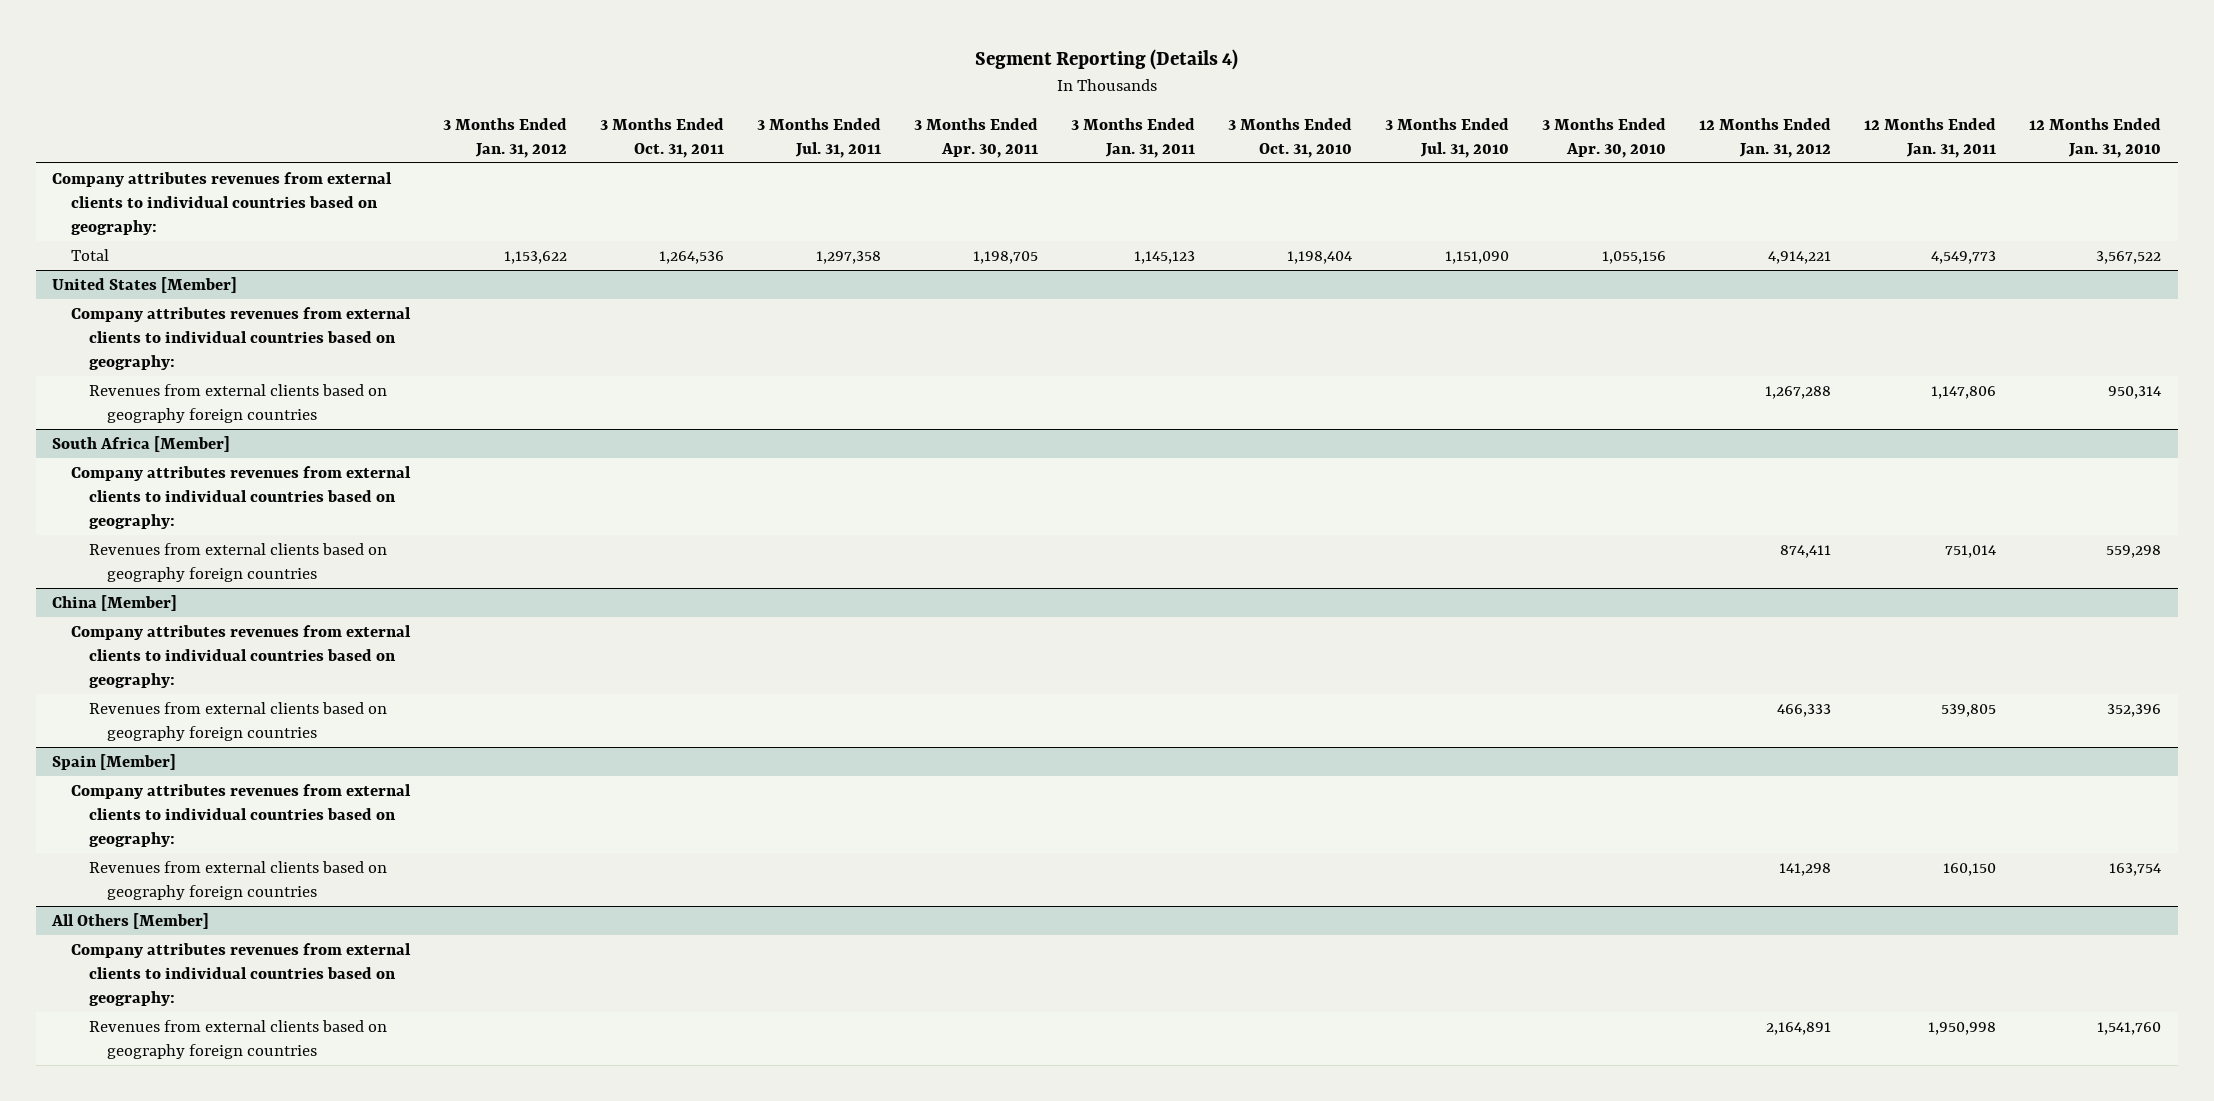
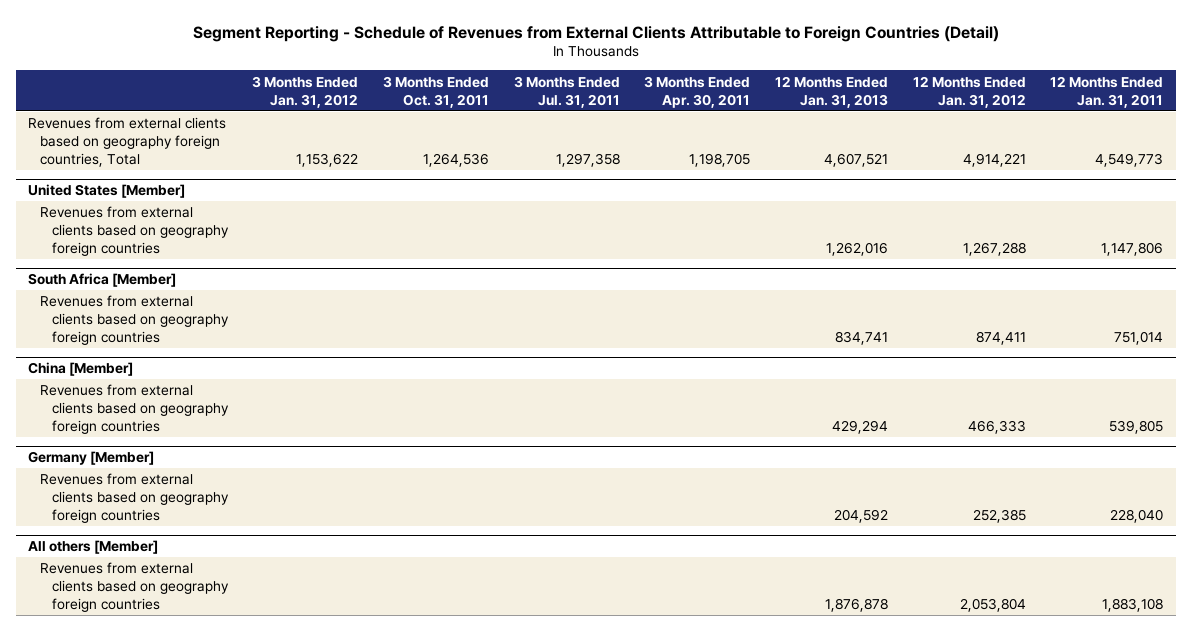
[974,49,1238,71] Segment Reporting (Details 4) -> [192,25,999,42] Segment Reporting - Schedule of Revenues from External Clients Attributable to Foreign Countries (Detail)
[1070,117,1195,158] 3 Months Ended Jan. 31, 2011 -> none
[1227,117,1352,158] 3 Months Ended Oct. 31, 2010 -> none
[1384,117,1509,158] 3 Months Ended Jul. 31, 2010 -> none
[1542,117,1667,158] 3 Months Ended Apr. 30, 2010 -> none
[2029,117,2162,158] 12 Months Ended Jan. 31, 2010 -> none
none -> [775,75,889,108] 12 Months Ended Jan. 31, 2013
[52,171,393,235] Company attributes revenues from external clients to individual countries based on geography: -> none
[70,248,109,261] Total -> [28,117,227,168] Revenues from external clients based on geography foreign countries, Total
[70,306,411,370] Company attributes revenues from external clients to individual countries based on geography: -> none
[70,465,411,529] Company attributes revenues from external clients to individual countries based on geography: -> none
[70,624,411,688] Company attributes revenues from external clients to individual countries based on geography: -> none
[52,753,177,770] Spain [Member] -> none
[70,783,411,847] Company attributes revenues from external clients to individual countries based on geography: -> none
[70,942,411,1006] Company attributes revenues from external clients to individual countries based on geography: -> none
none -> [28,451,155,466] Germany [Member]
[1779,862,1832,876] 141,298 -> [972,509,1026,524] 252,385
[1943,862,1997,876] 160,150 -> [1110,509,1164,524] 228,040
[51,912,210,929] All Others [Member] -> [28,540,159,555] All others [Member]
[1766,1021,1832,1035] 2,164,891 -> [959,598,1026,613] 2,053,804
[1928,1021,1997,1035] 1,950,998 -> [1102,598,1164,613] 1,883,108

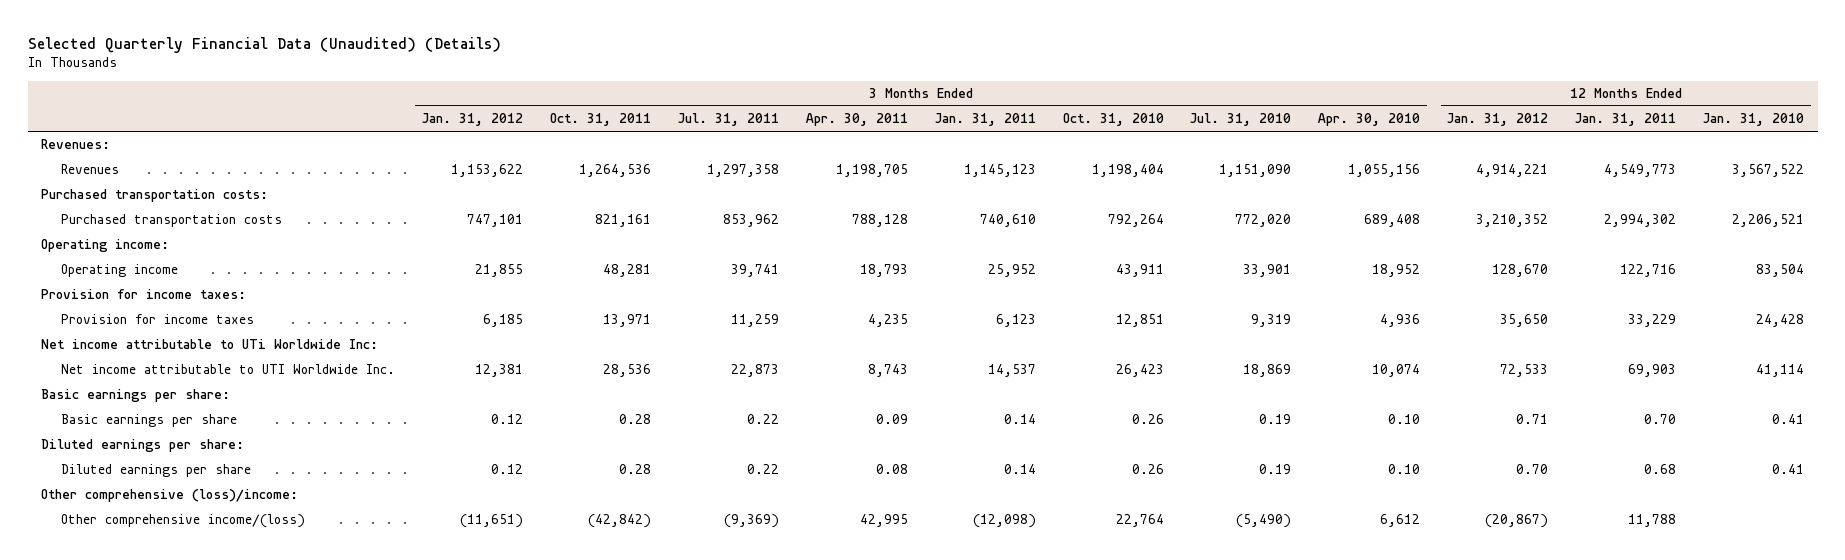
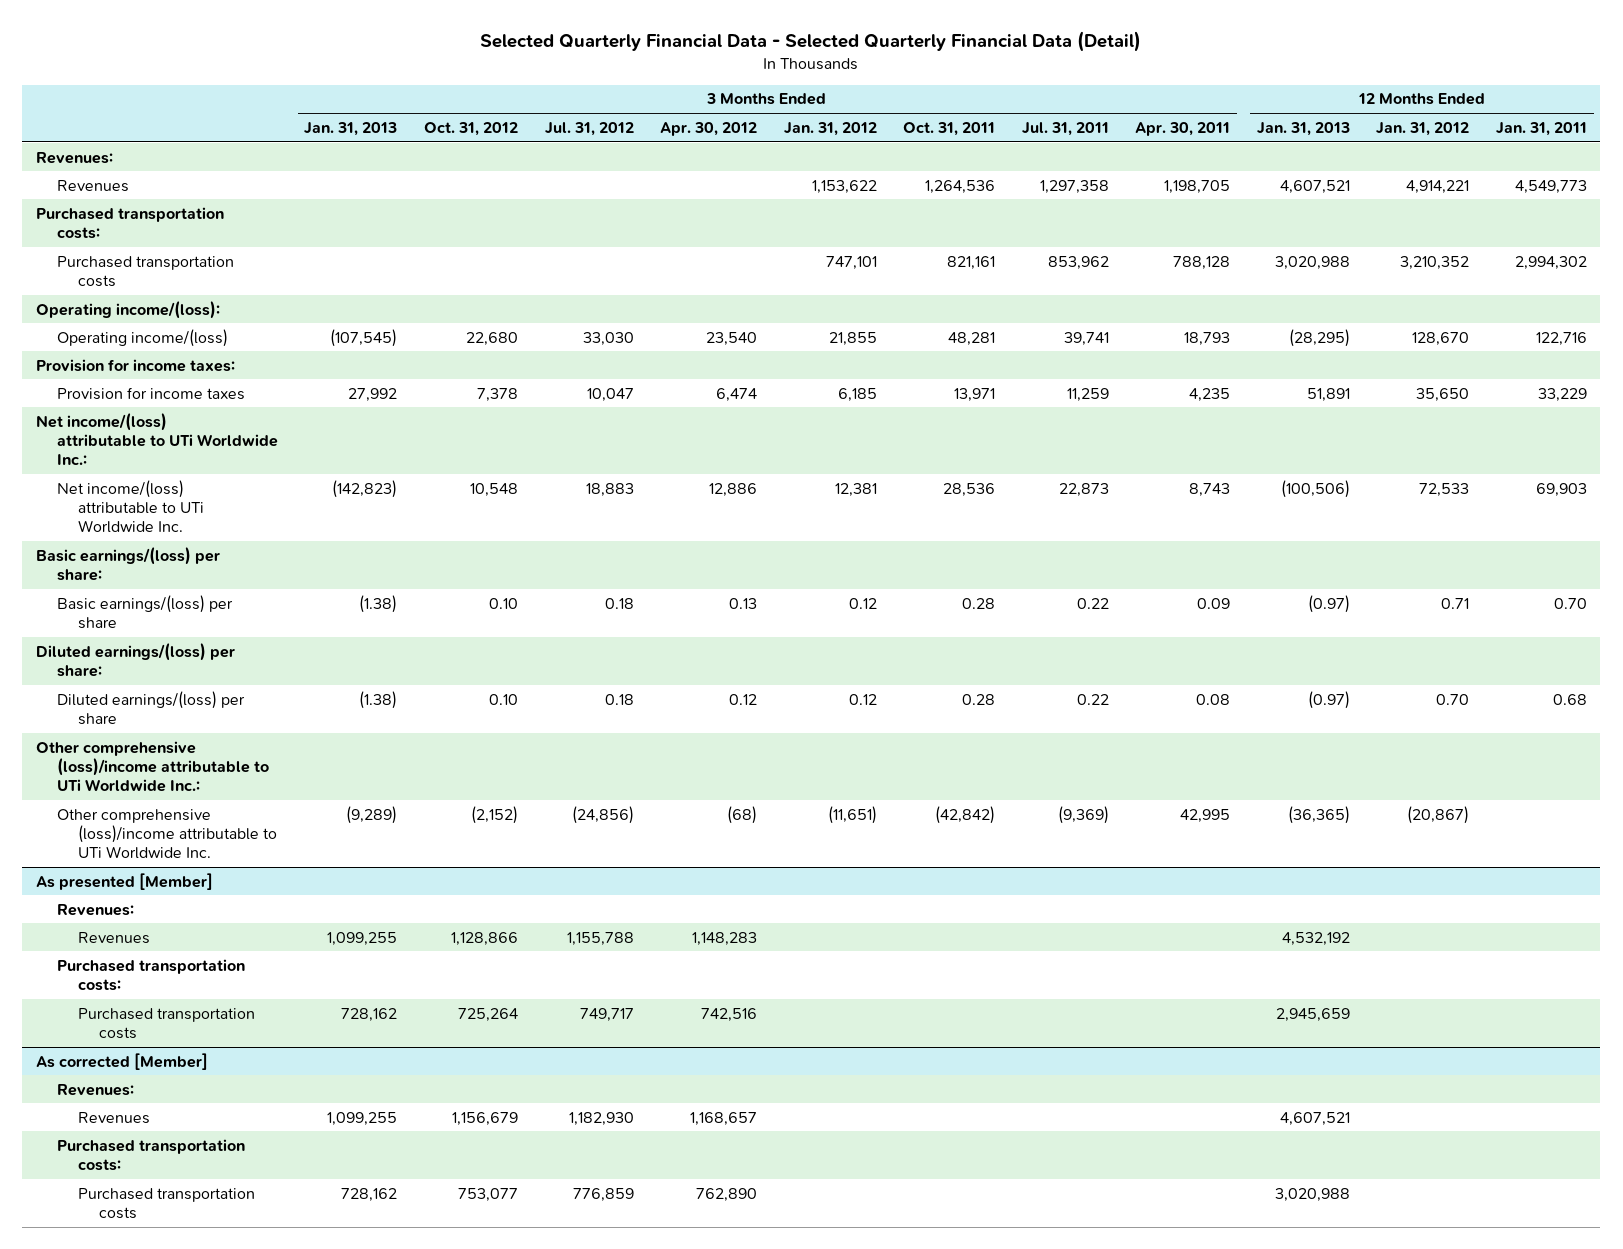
[27,36,501,53] Selected Quarterly Financial Data (Unaudited) (Details) -> [480,31,1142,53] Selected Quarterly Financial Data - Selected Quarterly Financial Data (Detail)
[934,113,1036,127] Jan. 31, 2011 -> none
[1062,113,1164,127] Oct. 31, 2010 -> none
[1190,113,1292,127] Jul. 31, 2010 -> none
[1318,113,1421,127] Apr. 30, 2010 -> none
[1703,113,1805,127] Jan. 31, 2010 -> none
none -> [304,121,398,136] Jan. 31, 2013
none -> [423,121,518,136] Oct. 31, 2012
none -> [544,121,634,136] Jul. 31, 2012
none -> [660,121,758,136] Apr. 30, 2012
none -> [1256,121,1350,136] Jan. 31, 2013
[41,239,170,253] Operating income: -> [35,300,220,319] Operating income/(loss):
[61,264,179,278] Operating income -> [56,328,228,347] Operating income/(loss)
[61,514,306,529] Other comprehensive income/(loss) -> none
[41,339,379,350] Net income attributable to UTi Worldwide Inc: -> [35,412,278,466] Net income/(loss) attributable to UTi Worldwide Inc.:
[61,364,396,375] Net income attributable to UTI Worldwide Inc. -> [56,479,205,534] Net income/(loss) attributable to UTi Worldwide Inc.
[41,389,231,403] Basic earnings per share: -> [35,546,220,581] Basic earnings/(loss) per share:
[61,414,238,428] Basic earnings per share -> [56,594,233,629] Basic earnings/(loss) per share
[41,439,245,453] Diluted earnings per share: -> [35,642,235,677] Diluted earnings/(loss) per share:
[61,464,252,478] Diluted earnings per share -> [56,690,245,725] Diluted earnings/(loss) per share
[41,489,299,503] Other comprehensive (loss)/income: -> [35,740,269,793] Other comprehensive (loss)/income attributable to UTi Worldwide Inc.:
none -> [56,808,278,860] Other comprehensive (loss)/income attributable to UTi Worldwide Inc.
none -> [35,872,213,890] As presented [Member]
none -> [56,903,134,916] Revenues:
none -> [78,931,151,944] Revenues
none -> [56,958,245,991] Purchased transportation costs:
none -> [78,1007,256,1039] Purchased transportation costs
none -> [35,1052,208,1070] As corrected [Member]
none -> [56,1083,134,1096] Revenues:
none -> [78,1111,151,1124] Revenues
none -> [56,1138,245,1171] Purchased transportation costs:
none -> [78,1187,256,1219] Purchased transportation costs

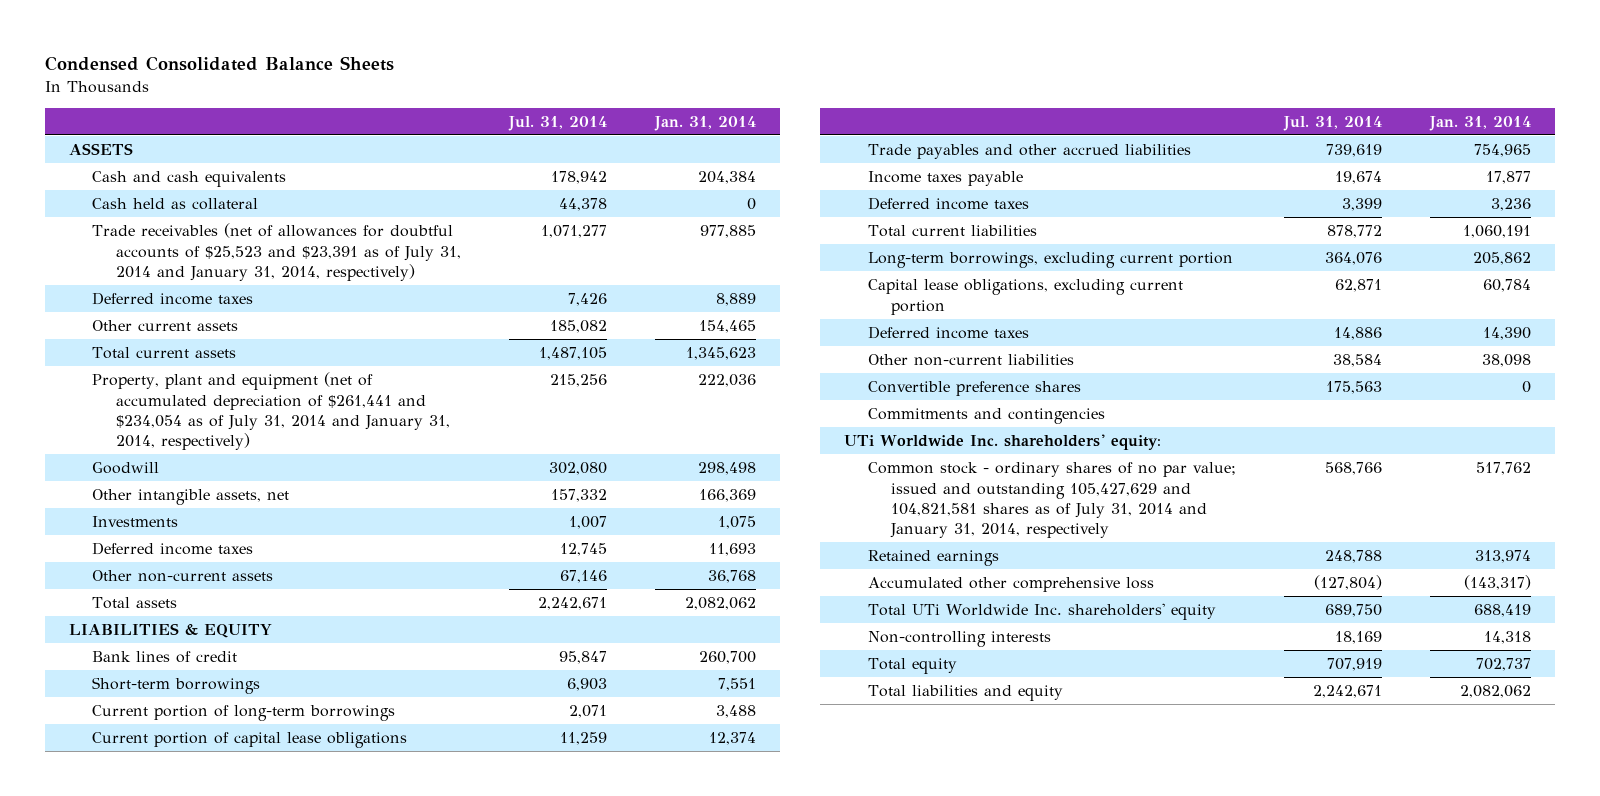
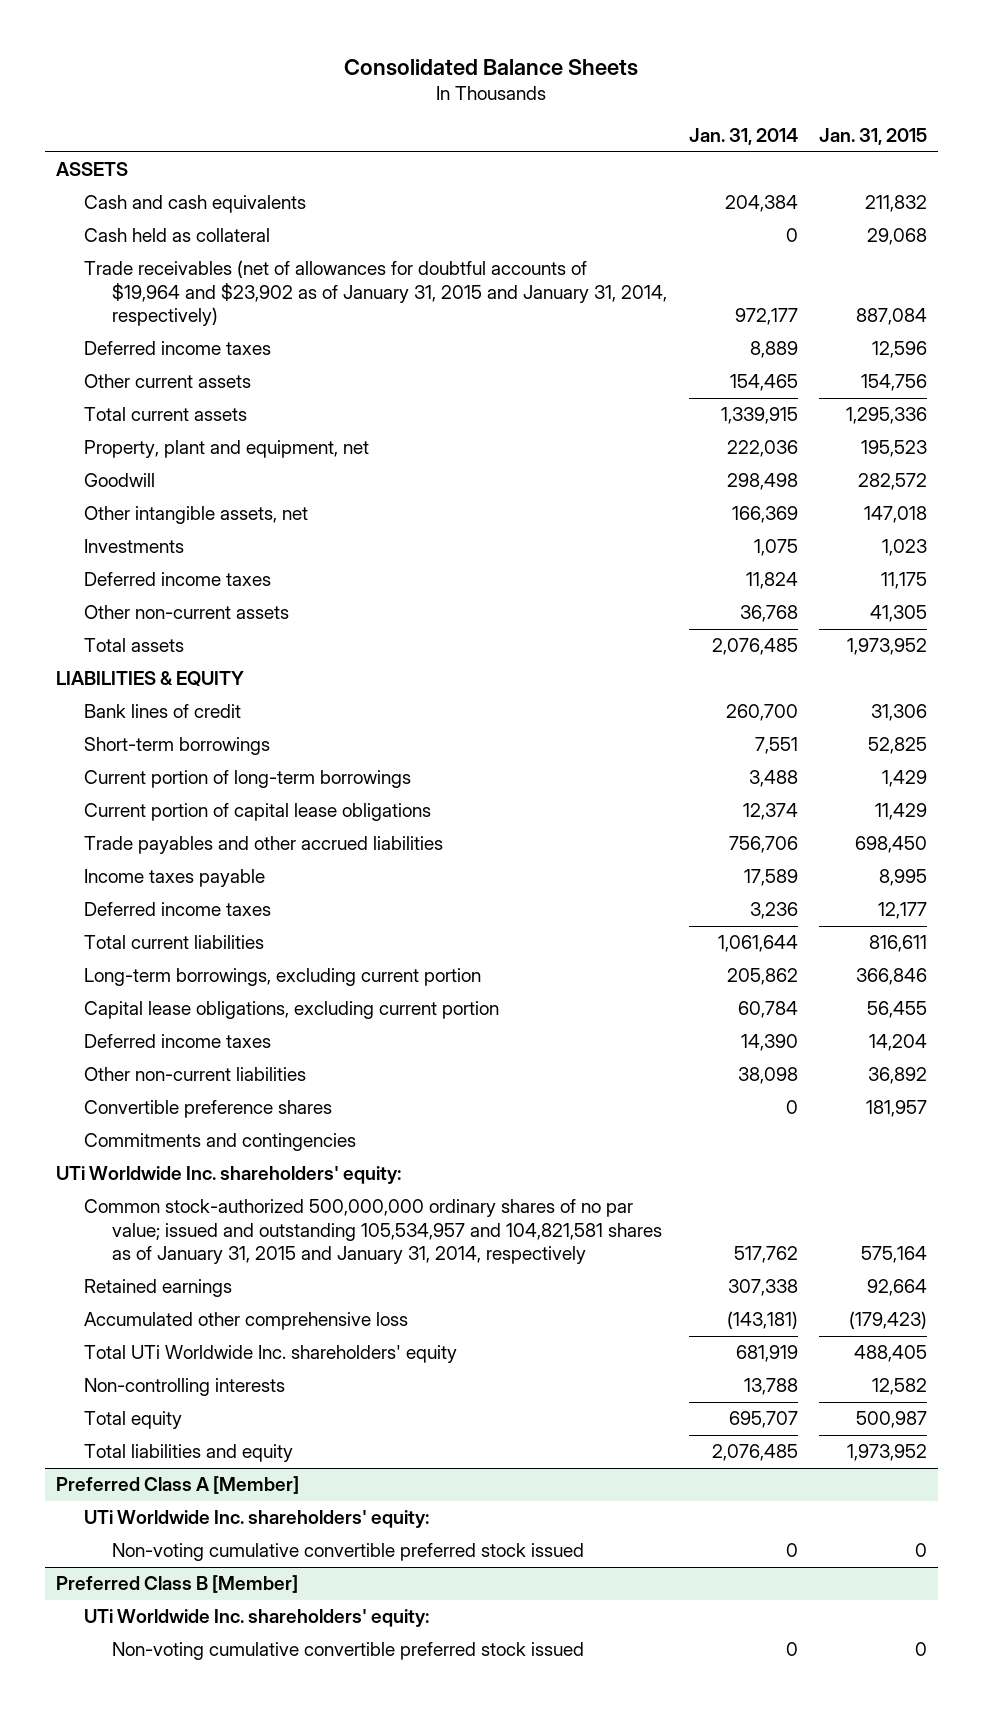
[44,55,394,71] Condensed Consolidated Balance Sheets -> [344,58,639,76] Consolidated Balance Sheets
[507,115,607,131] Jul. 31, 2014 -> none
none -> [819,128,928,146] Jan. 31, 2015
[92,223,462,281] Trade receivables (net of allowances for doubtful accounts of $25,523 and $23,391 as of July 31, 2014 and January 31, 2014, respectively) -> [84,260,668,327] Trade receivables (net of allowances for doubtful accounts of $19,964 and $23,902 as of January 31, 2015 and January 31, 2014, respectively)
[699,225,756,239] 977,885 -> [734,308,798,326] 972,177
[685,347,756,361] 1,345,623 -> [720,407,798,425] 1,339,915
[92,372,451,451] Property, plant and equipment (net of accumulated depreciation of $261,441 and $234,054 as of July 31, 2014 and January 31, 2014, respectively) -> [84,440,370,459] Property, plant and equipment, net
[708,543,756,557] 11,693 -> [745,572,798,590] 11,824
[684,597,756,611] 2,082,062 -> [711,638,798,656] 2,076,485
[1473,144,1531,158] 754,965 -> [728,836,798,854] 756,706
[1485,171,1531,185] 17,877 -> [743,869,798,887] 17,589
[1462,225,1531,239] 1,060,191 -> [717,935,798,953] 1,061,644
[867,462,1236,539] Common stock - ordinary shares of no par value; issued and outstanding 105,427,629 and 104,821,581 shares as of July 31, 2014 and January 31, 2014, respectively -> [84,1199,663,1265] Common stock-authorized 500,000,000 ordinary shares of no par value; issued and outstanding 105,534,957 and 104,821,581 shares as of January 31, 2015 and January 31, 2014, respectively
[1474,550,1531,564] 313,974 -> [727,1279,798,1297] 307,338
[1463,575,1531,591] (143,317) -> [726,1311,798,1330] (143,181)
[1473,604,1531,618] 688,419 -> [735,1345,798,1363] 681,919
[1483,631,1531,645] 14,318 -> [743,1378,798,1396] 13,788
[1475,658,1531,672] 702,737 -> [728,1411,798,1429] 695,707
[1459,685,1531,699] 2,082,062 -> [711,1444,798,1462] 2,076,485
none -> [55,1476,299,1495] Preferred Class A [Member]
none -> [84,1510,430,1529] UTi Worldwide Inc. shareholders' equity:
none -> [112,1543,585,1562] Non-voting cumulative convertible preferred stock issued
none -> [55,1575,298,1594] Preferred Class B [Member]
none -> [84,1609,430,1628] UTi Worldwide Inc. shareholders' equity:
none -> [112,1642,585,1661] Non-voting cumulative convertible preferred stock issued

